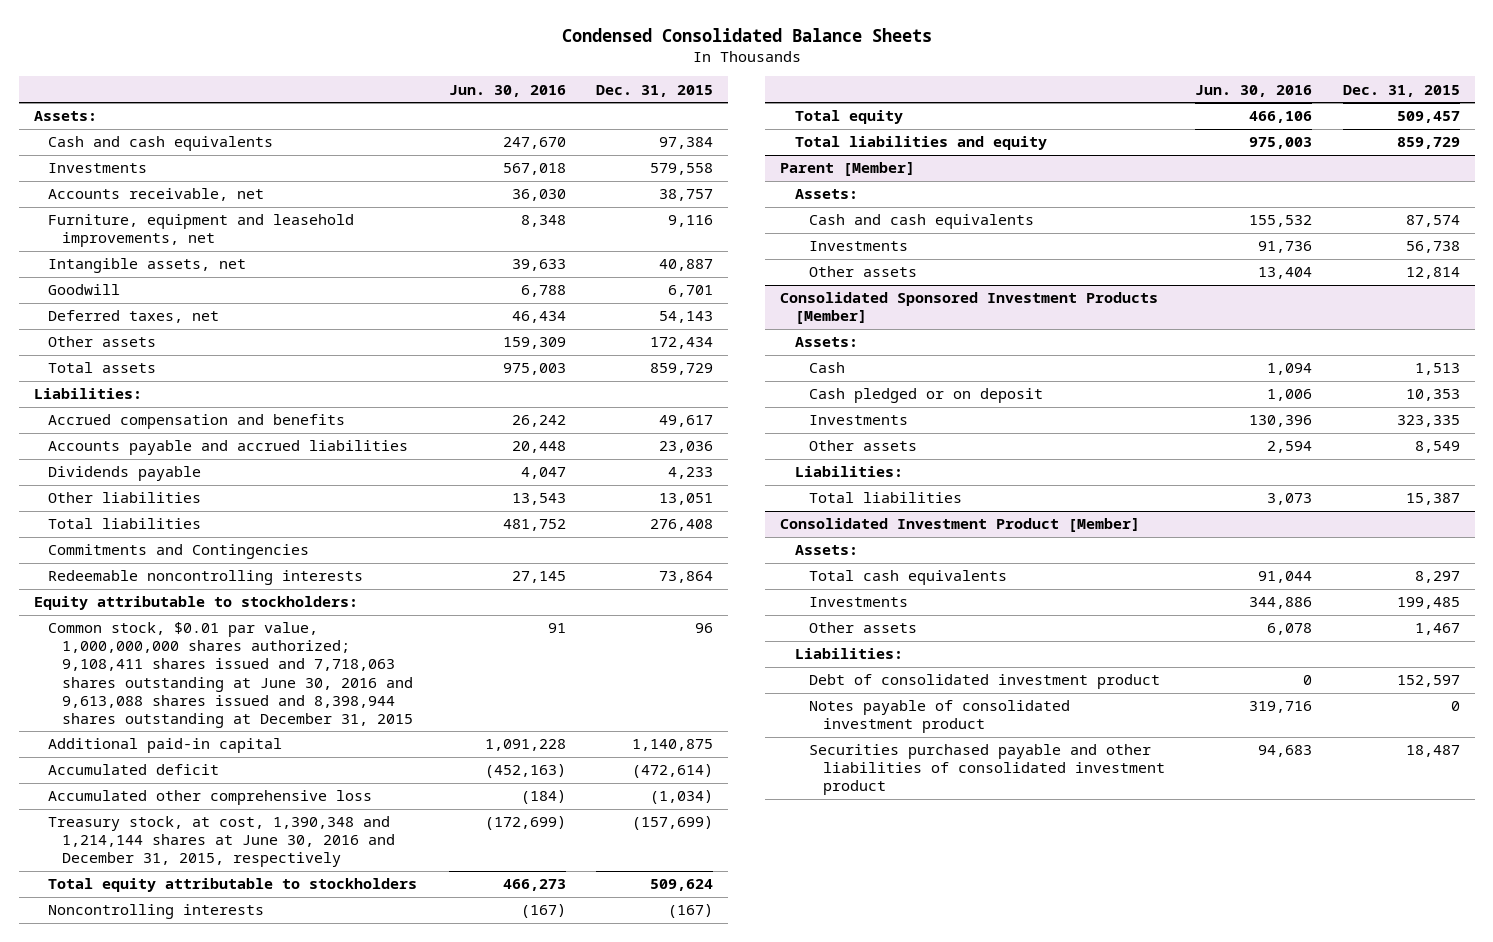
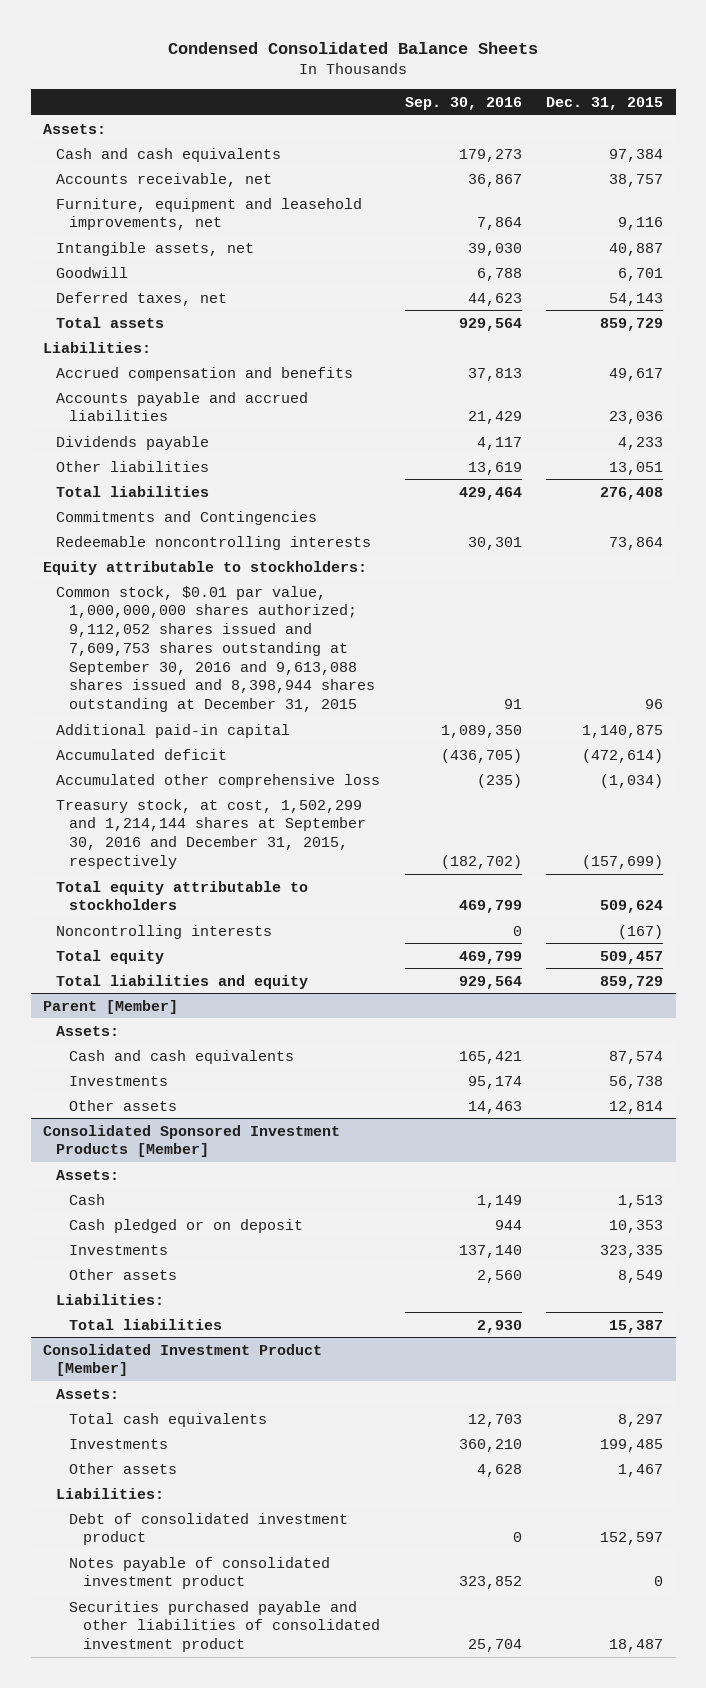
[448,84,566,97] Jun. 30, 2016 -> none
none -> [404,96,522,110] Sep. 30, 2016
[48,163,148,174] Investments -> none
[48,336,157,348] Other assets -> none
[48,622,414,728] Common stock, $0.01 par value, 1,000,000,000 shares authorized; 9,108,411 shares issued and 7,718,063 shares outstanding at June 30, 2016 and 9,613,088 shares issued and 8,398,944 shares outstanding at December 31, 2015 -> [56,585,376,713] Common stock, $0.01 par value, 1,000,000,000 shares authorized; 9,112,052 shares issued and 7,609,753 shares outstanding at September 30, 2016 and 9,613,088 shares issued and 8,398,944 shares outstanding at December 31, 2015
[48,816,396,868] Treasury stock, at cost, 1,390,348 and 1,214,144 shares at June 30, 2016 and December 31, 2015, respectively -> [56,798,367,869] Treasury stock, at cost, 1,502,299 and 1,214,144 shares at September 30, 2016 and December 31, 2015, respectively

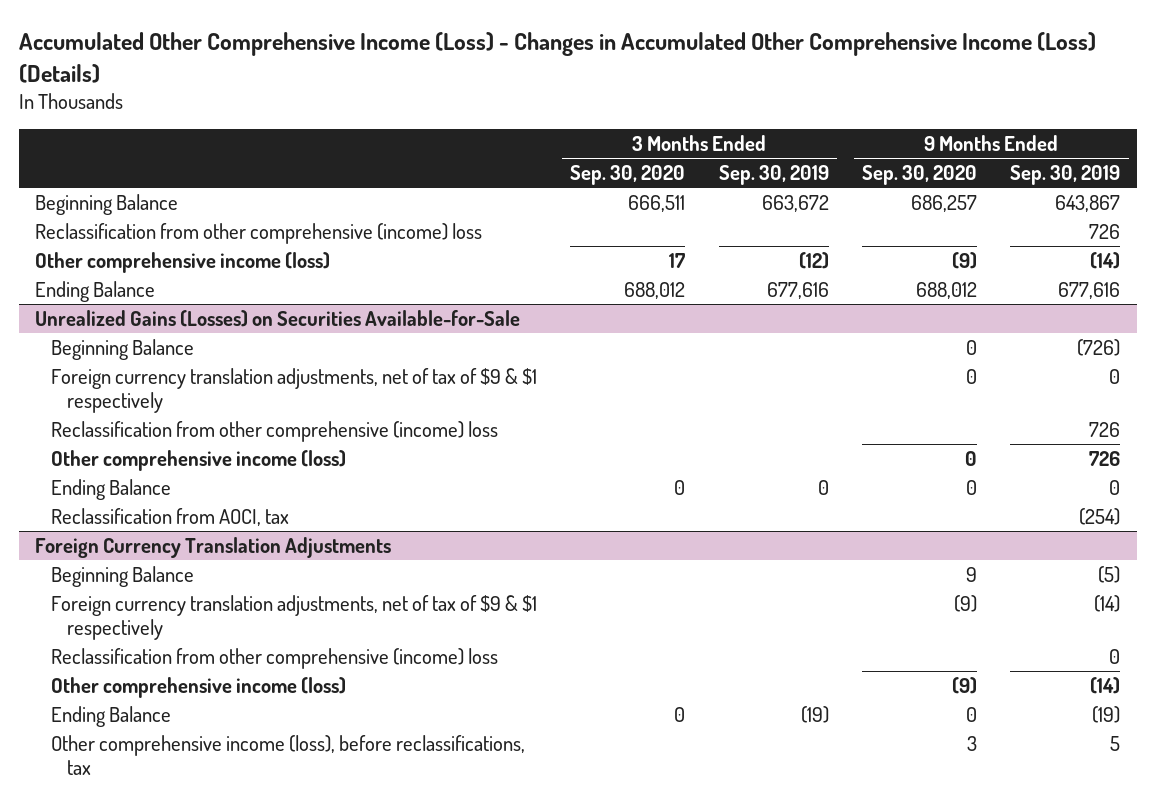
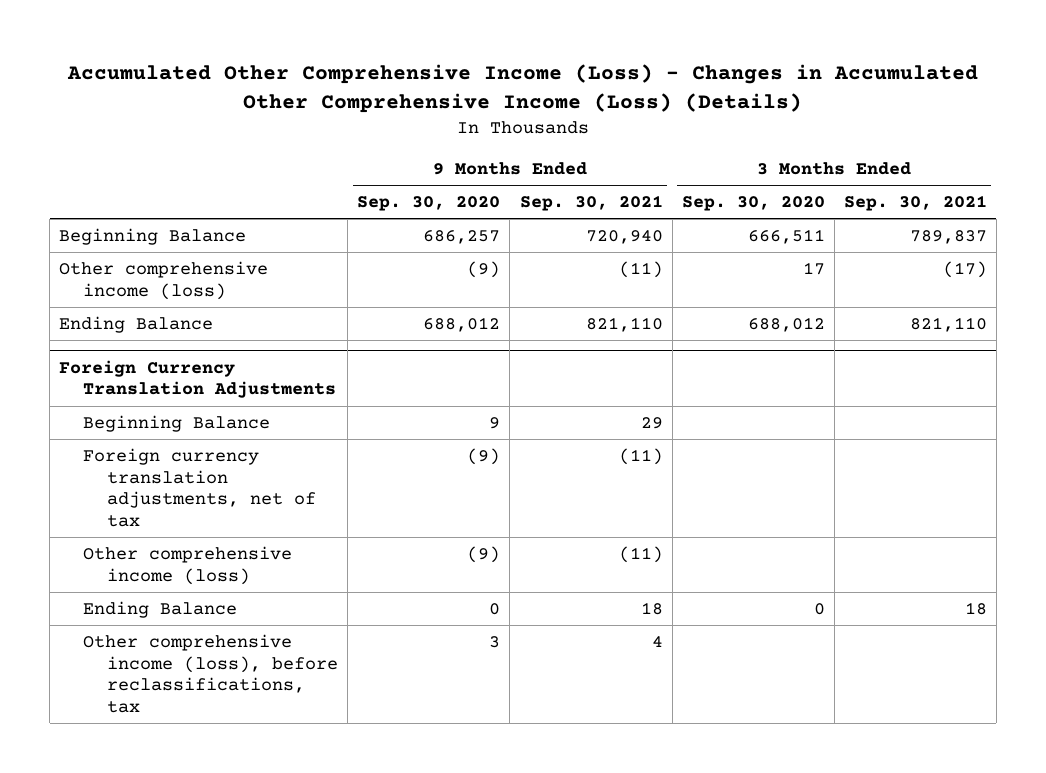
[718,165,829,186] Sep. 30, 2019 -> none
[1010,165,1121,186] Sep. 30, 2019 -> none
none -> [519,195,663,212] Sep. 30, 2021
none -> [843,195,987,212] Sep. 30, 2021
[35,222,483,244] Reclassification from other comprehensive (income) loss -> none
[35,309,521,327] Unrealized Gains (Losses) on Securities Available-for-Sale -> none
[51,338,195,360] Beginning Balance -> none
[51,367,538,413] Foreign currency translation adjustments, net of tax of $9 & $1 respectively -> none
[51,420,499,442] Reclassification from other comprehensive (income) loss -> none
[51,449,347,471] Other comprehensive income (loss) -> none
[51,478,172,500] Ending Balance -> none
[51,507,290,526] Reclassification from AOCI, tax -> none
[51,647,499,669] Reclassification from other comprehensive (income) loss -> none
[51,594,538,640] Foreign currency translation adjustments, net of tax of $9 & $1 respectively -> [83,448,317,527] Foreign currency translation adjustments, net of tax

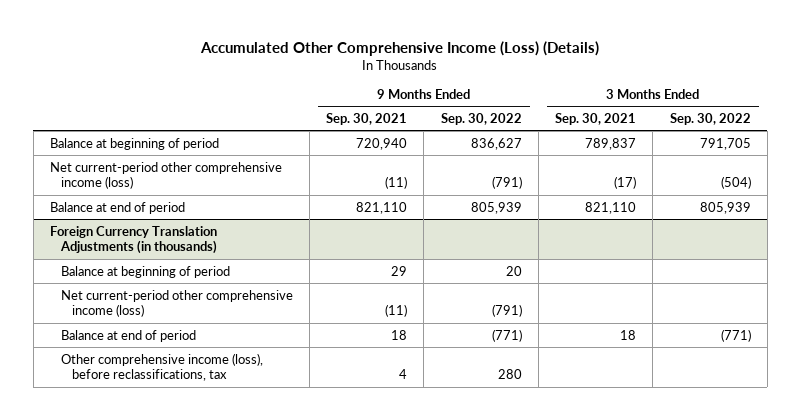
[66,63,978,113] Accumulated Other Comprehensive Income (Loss) - Changes in Accumulated Other Comprehensive Income (Loss) (Details) -> [200,40,600,56] Accumulated Other Comprehensive Income (Loss) (Details)
[357,196,501,212] Sep. 30, 2020 -> none
[681,196,825,212] Sep. 30, 2020 -> none
none -> [440,112,522,125] Sep. 30, 2022
none -> [669,112,751,125] Sep. 30, 2022
[83,448,317,527] Foreign currency translation adjustments, net of tax -> none
[59,228,247,246] Beginning Balance -> [50,137,220,150] Balance at beginning of period
[59,261,269,300] Other comprehensive income (loss) -> [50,161,283,190] Net current-period other comprehensive income (loss)
[59,316,214,334] Ending Balance -> [50,201,186,214] Balance at end of period
[59,359,337,399] Foreign Currency Translation Adjustments -> [50,225,218,255] Foreign Currency Translation Adjustments (in thousands)
[83,415,271,433] Beginning Balance -> [60,265,230,278] Balance at beginning of period
[83,546,293,585] Other comprehensive income (loss) -> [60,289,293,318] Net current-period other comprehensive income (loss)
[83,601,238,619] Ending Balance -> [60,329,196,342] Balance at end of period

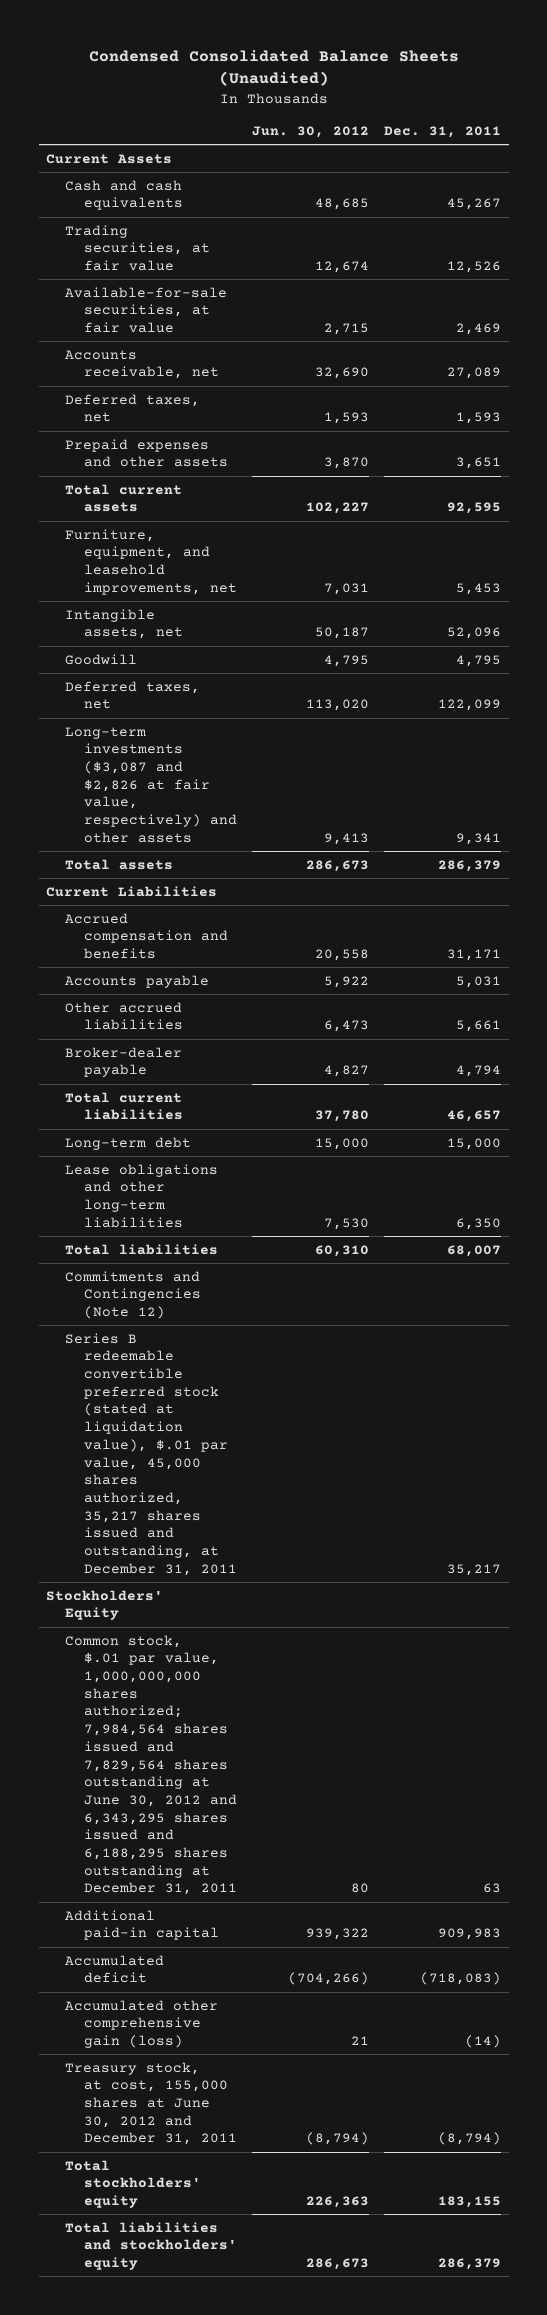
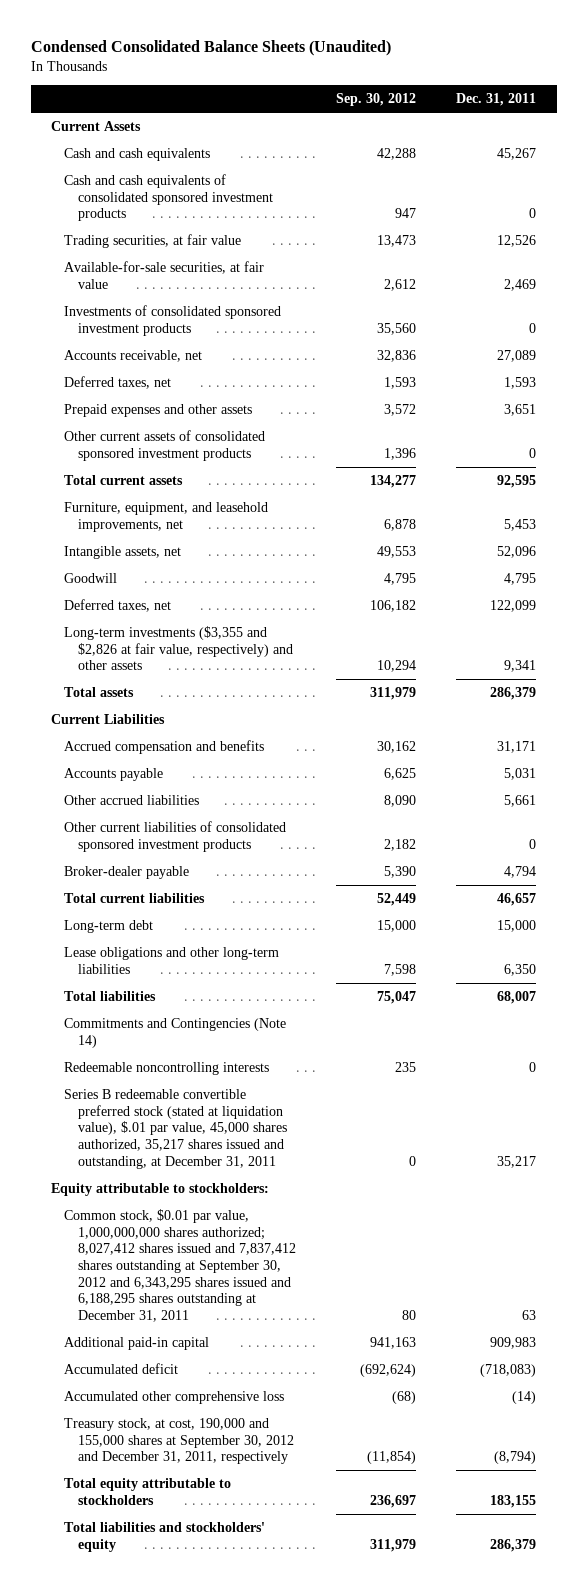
[252,125,370,138] Jun. 30, 2012 -> none
none -> [336,92,417,106] Sep. 30, 2012
none -> [64,174,273,222] Cash and cash equivalents of consolidated sponsored investment products
none -> [64,305,282,336] Investments of consolidated sponsored investment products
none -> [64,430,266,461] Other current assets of consolidated sponsored investment products
[65,726,238,843] Long-term investments ($3,087 and $2,826 at fair value, respectively) and other assets -> [64,626,293,671] Long-term investments ($3,355 and $2,826 at fair value, respectively) and other assets
none -> [64,821,287,852] Other current liabilities of consolidated sponsored investment products
[65,1270,202,1320] Commitments and Contingencies (Note 12) -> [64,1018,287,1048] Commitments and Contingencies (Note 14)
none -> [64,1062,270,1076] Redeemable noncontrolling interests
[46,1589,164,1621] Stockholders' Equity -> [51,1183,270,1197] Equity attributable to stockholders:
[65,1634,238,1896] Common stock, $.01 par value, 1,000,000,000 shares authorized; 7,984,564 shares issued and 7,829,564 shares outstanding at June 30, 2012 and 6,343,295 shares issued and 6,188,295 shares outstanding at December 31, 2011 -> [64,1209,296,1322] Common stock, $0.01 par value, 1,000,000,000 shares authorized; 8,027,412 shares issued and 7,837,412 shares outstanding at September 30, 2012 and 6,343,295 shares issued and 6,188,295 shares outstanding at December 31, 2011
[65,1999,219,2049] Accumulated other comprehensive gain (loss) -> [64,1391,285,1405] Accumulated other comprehensive loss
[65,2061,238,2146] Treasury stock, at cost, 155,000 shares at June 30, 2012 and December 31, 2011 -> [64,1418,294,1465] Treasury stock, at cost, 190,000 and 155,000 shares at September 30, 2012 and December 31, 2011, respectively
[65,2159,202,2209] Total stockholders' equity -> [64,1478,232,1505] Total equity attributable to stockholders

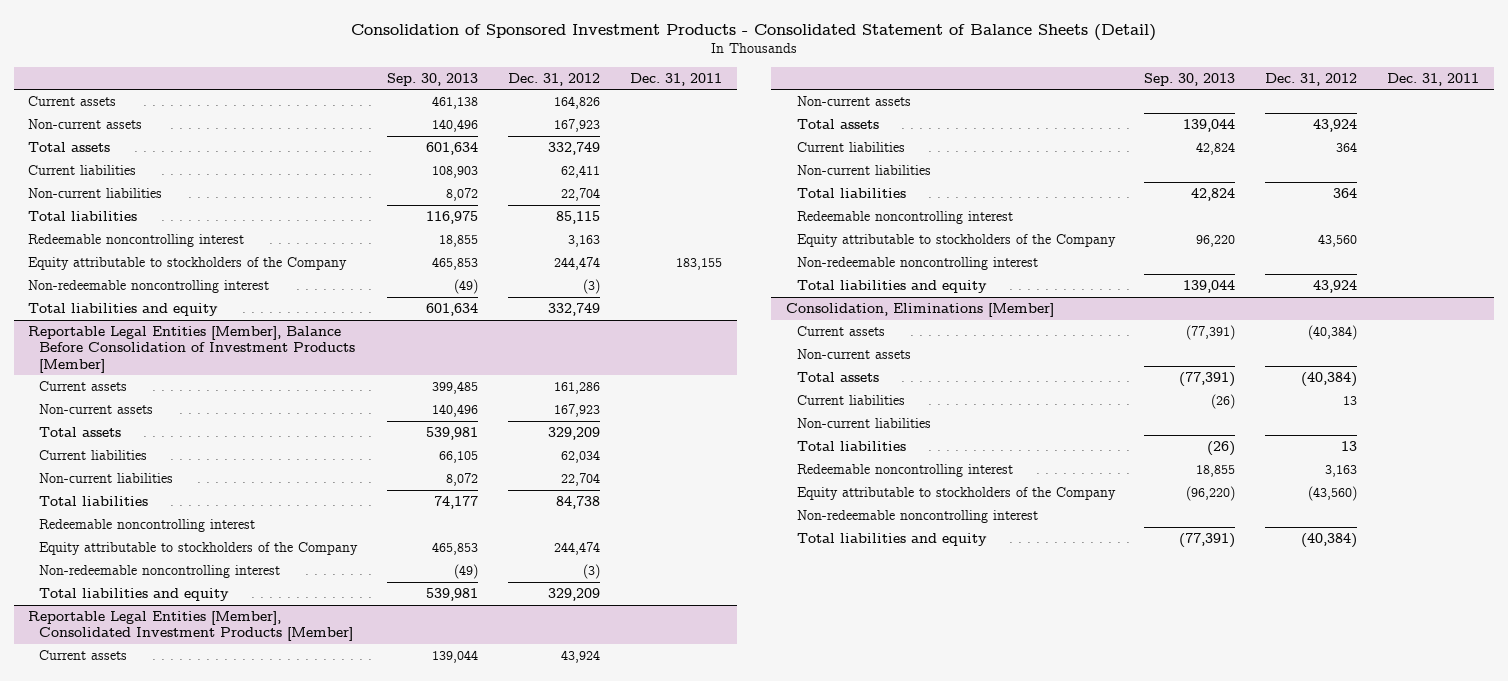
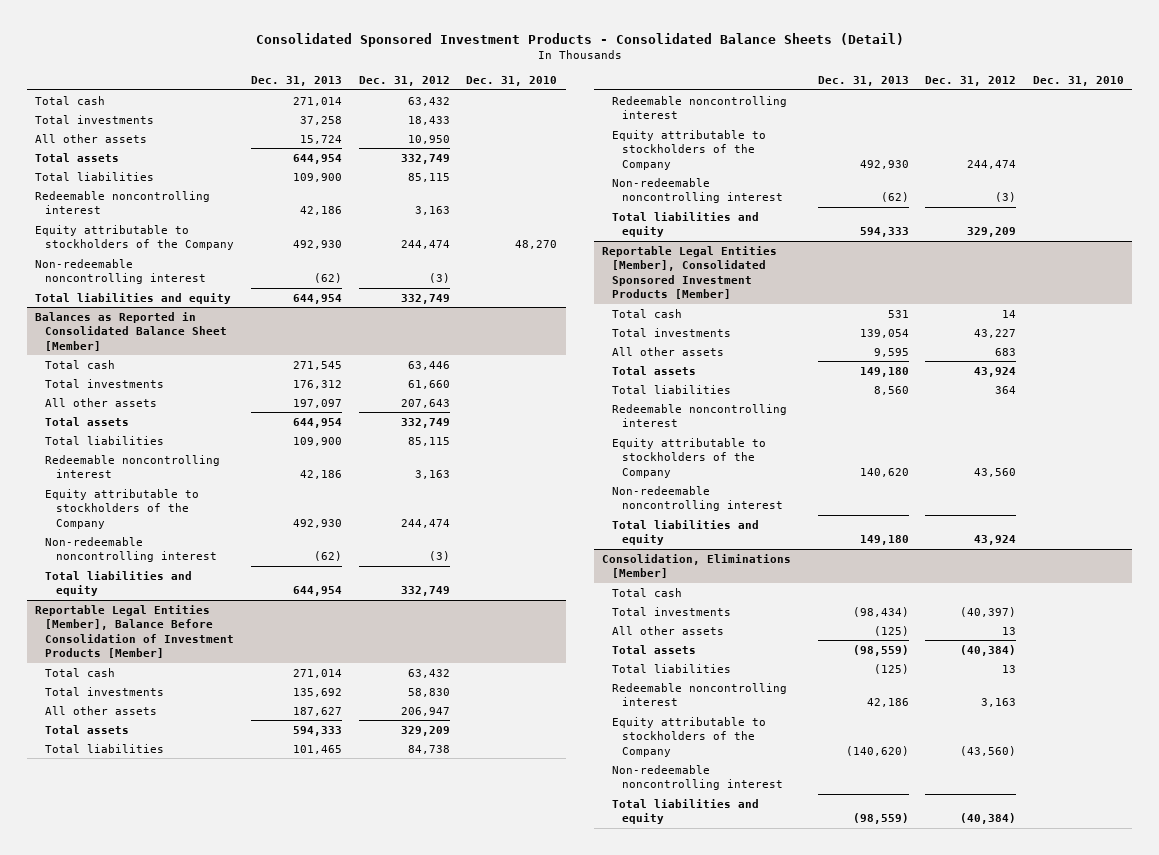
[350,23,1156,41] Consolidation of Sponsored Investment Products - Consolidated Statement of Balance Sheets (Detail) -> [255,33,904,48] Consolidated Sponsored Investment Products - Consolidated Balance Sheets (Detail)
[387,72,479,86] Sep. 30, 2013 -> none
[629,72,722,86] Dec. 31, 2011 -> none
none -> [250,76,342,87] Dec. 31, 2013
none -> [466,76,558,87] Dec. 31, 2010
[28,95,117,106] Current assets -> none
[28,118,143,129] Non-current assets -> none
none -> [35,95,106,105] Total cash
none -> [35,114,155,124] Total investments
none -> [35,133,148,143] All other assets
[28,164,137,175] Current liabilities -> none
[28,187,163,198] Non-current liabilities -> none
none -> [35,311,228,351] Balances as Reported in Consolidated Balance Sheet [Member]
none -> [45,359,116,369] Total cash
none -> [45,378,165,388] Total investments
none -> [45,397,158,407] All other assets
none -> [45,416,130,426] Total assets
none -> [45,435,165,445] Total liabilities
none -> [45,454,221,479] Redeemable noncontrolling interest
none -> [45,488,200,529] Equity attributable to stockholders of the Company
none -> [45,536,217,563] Non-redeemable noncontrolling interest
none -> [45,570,193,597] Total liabilities and equity
[39,380,128,391] Current assets -> none
[39,403,154,414] Non-current assets -> none
none -> [45,667,116,677] Total cash
none -> [45,686,165,696] Total investments
none -> [45,705,158,715] All other assets
[39,449,148,460] Current liabilities -> none
[39,472,174,483] Non-current liabilities -> none
[39,649,128,660] Current assets -> none
[796,95,911,106] Non-current assets -> none
[28,610,354,642] Reportable Legal Entities [Member], Consolidated Investment Products [Member] -> [601,245,777,300] Reportable Legal Entities [Member], Consolidated Sponsored Investment Products [Member]
none -> [612,308,683,318] Total cash
none -> [612,327,732,337] Total investments
none -> [612,346,725,356] All other assets
[796,141,905,152] Current liabilities -> none
[796,164,931,175] Non-current liabilities -> none
[796,325,885,336] Current assets -> none
[796,348,911,359] Non-current assets -> none
none -> [612,587,683,597] Total cash
none -> [612,606,732,616] Total investments
none -> [612,625,725,635] All other assets
[796,394,905,405] Current liabilities -> none
[796,417,931,428] Non-current liabilities -> none

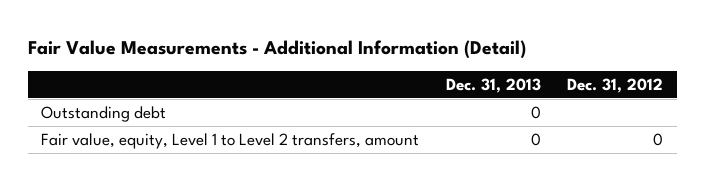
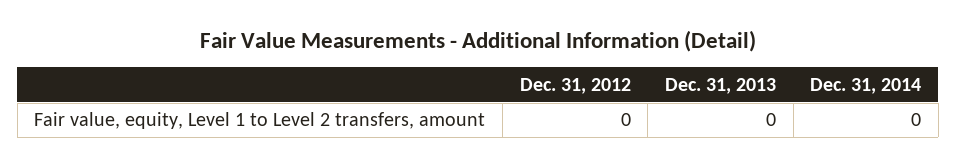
none -> [810,77,922,94] Dec. 31, 2014
[41,105,167,122] Outstanding debt -> none

